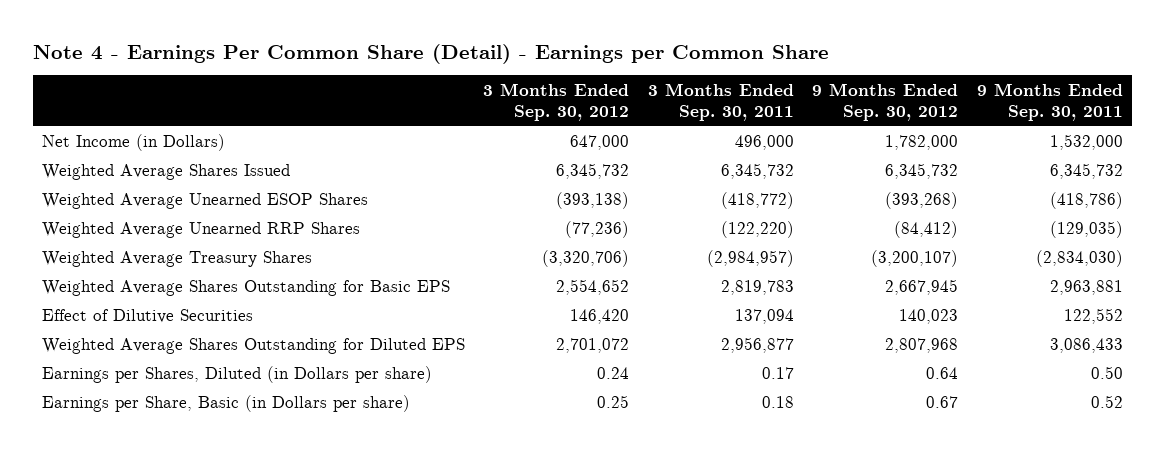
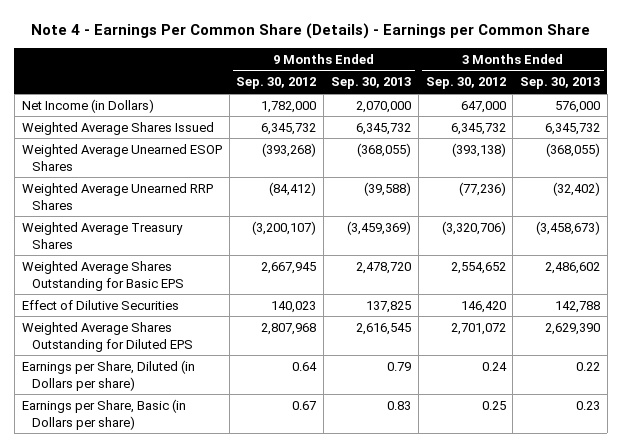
[32,43,829,64] Note 4 - Earnings Per Common Share (Detail) - Earnings per Common Share -> [30,22,590,39] Note 4 - Earnings Per Common Share (Details) - Earnings per Common Share
[647,82,794,122] 3 Months Ended Sep. 30, 2011 -> none
[976,82,1123,122] 9 Months Ended Sep. 30, 2011 -> none
none -> [330,77,411,90] Sep. 30, 2013
none -> [520,77,601,90] Sep. 30, 2013
[41,366,432,384] Earnings per Shares, Diluted (in Dollars per share) -> [21,359,195,391] Earnings per Share, Diluted (in Dollars per share)

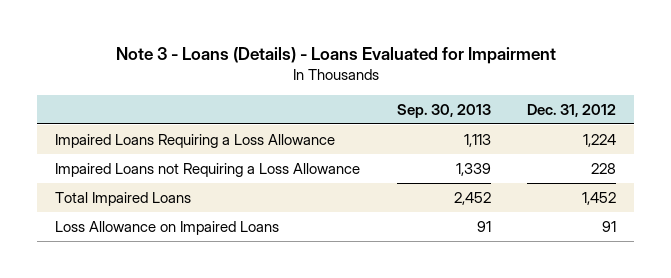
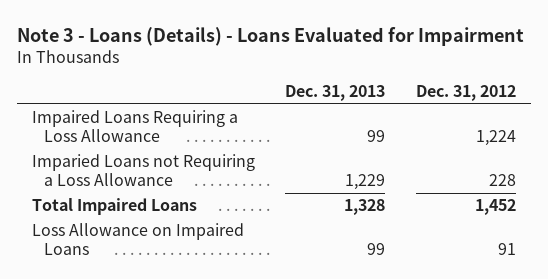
[396,103,491,118] Sep. 30, 2013 -> none
none -> [285,85,386,102] Dec. 31, 2013
[55,162,361,177] Impaired Loans not Requiring a Loss Allowance -> [32,154,256,187] Imparied Loans not Requiring a Loss Allowance

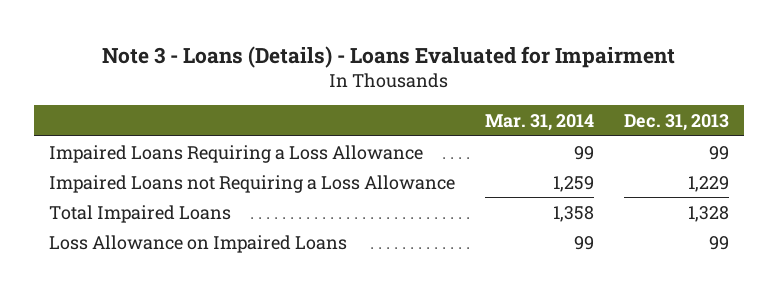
[415,85,516,102] Dec. 31, 2012 -> none
none -> [485,113,595,131] Mar. 31, 2014
[32,154,256,187] Imparied Loans not Requiring a Loss Allowance -> [49,174,456,193] Impaired Loans not Requiring a Loss Allowance

